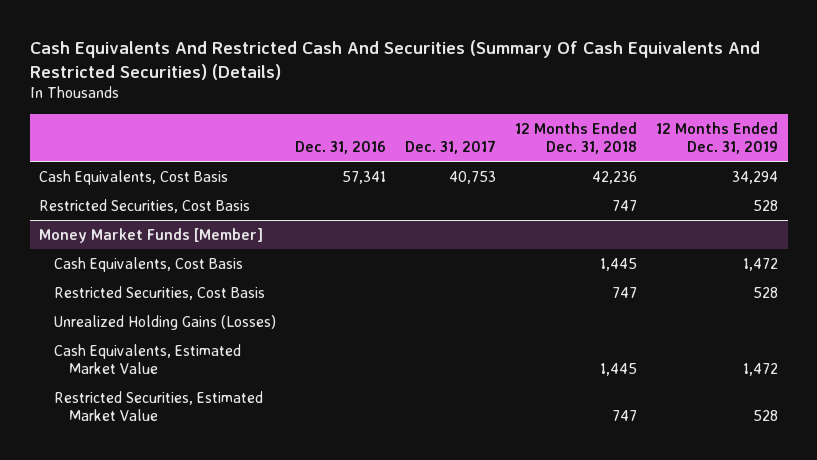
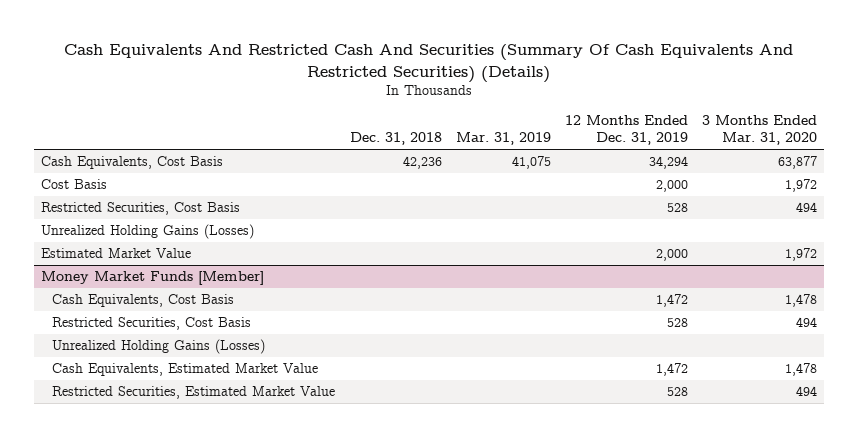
[295,140,387,154] Dec. 31, 2016 -> none
[405,139,497,154] Dec. 31, 2017 -> none
[515,121,638,154] 12 Months Ended Dec. 31, 2018 -> none
none -> [349,132,442,146] Dec. 31, 2018
none -> [455,132,551,146] Mar. 31, 2019
none -> [701,115,817,146] 3 Months Ended Mar. 31, 2020
none -> [41,179,108,190] Cost Basis
none -> [41,224,255,240] Unrealized Holding Gains (Losses)
none -> [41,248,192,259] Estimated Market Value

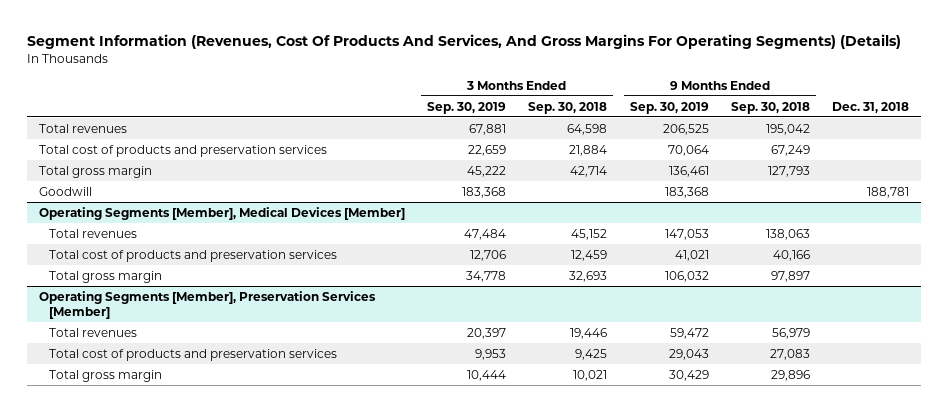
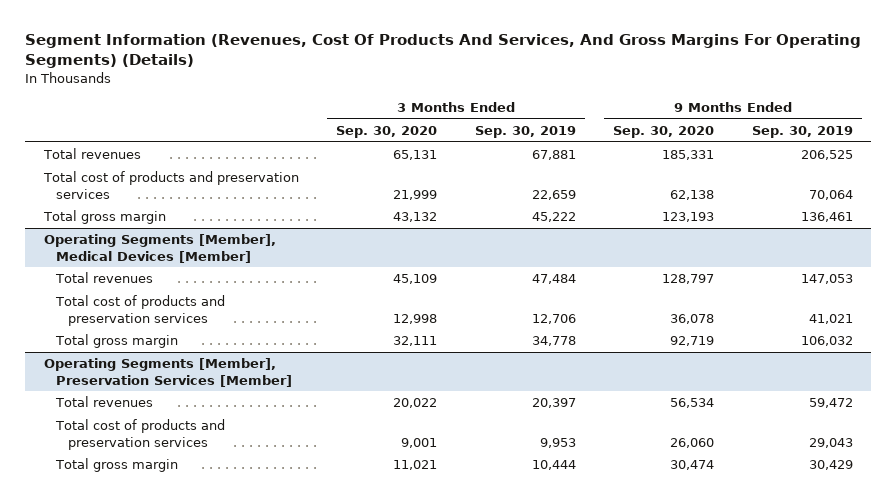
[528,101,608,114] Sep. 30, 2018 -> none
[730,101,810,114] Sep. 30, 2018 -> none
[832,101,910,113] Dec. 31, 2018 -> none
none -> [336,126,438,139] Sep. 30, 2020
none -> [613,126,715,139] Sep. 30, 2020
[38,186,92,196] Goodwill -> none

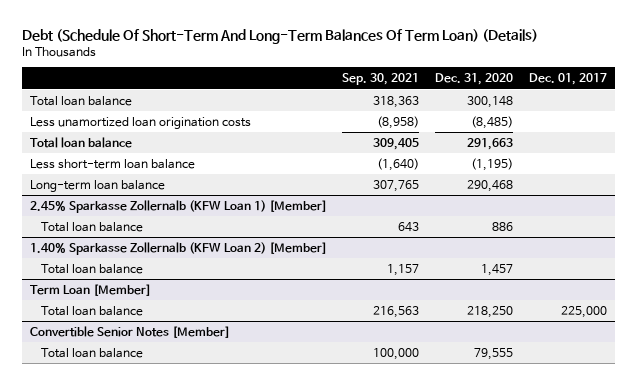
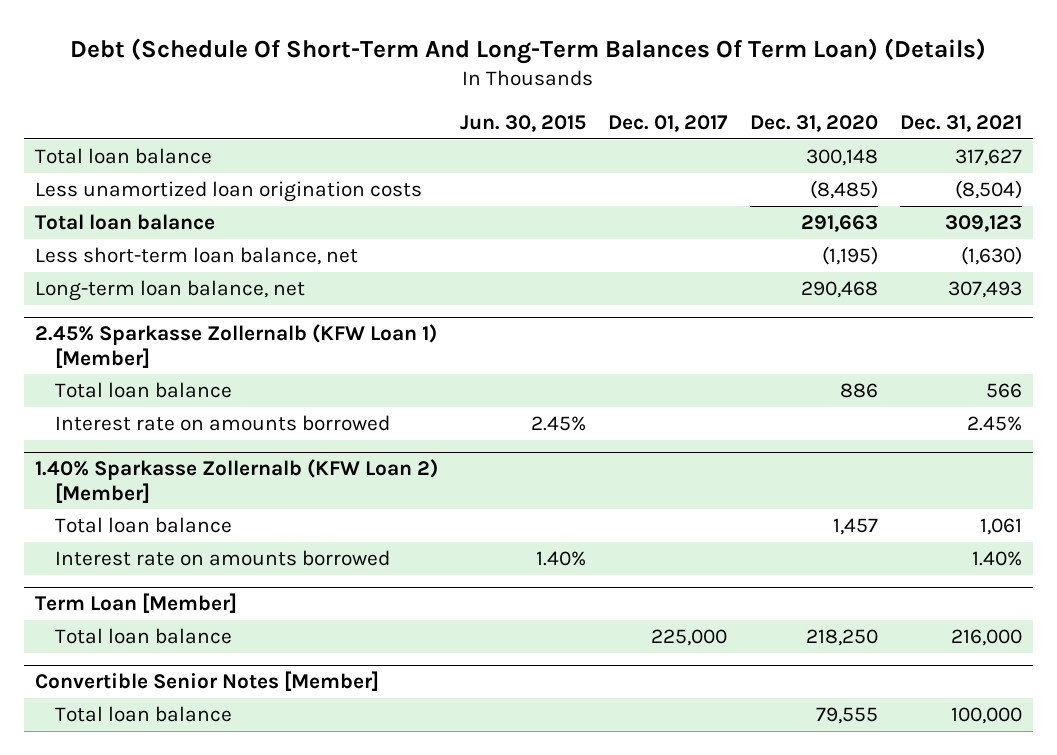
[342,73,420,86] Sep. 30, 2021 -> none
none -> [460,115,587,133] Jun. 30, 2015
none -> [899,115,1022,133] Dec. 31, 2021
[29,158,195,169] Less short-term loan balance -> [34,246,358,265] Less short-term loan balance, net
[29,179,165,192] Long-term loan balance -> [34,279,305,301] Long-term loan balance, net
none -> [54,414,390,431] Interest rate on amounts borrowed
none -> [54,549,390,566] Interest rate on amounts borrowed

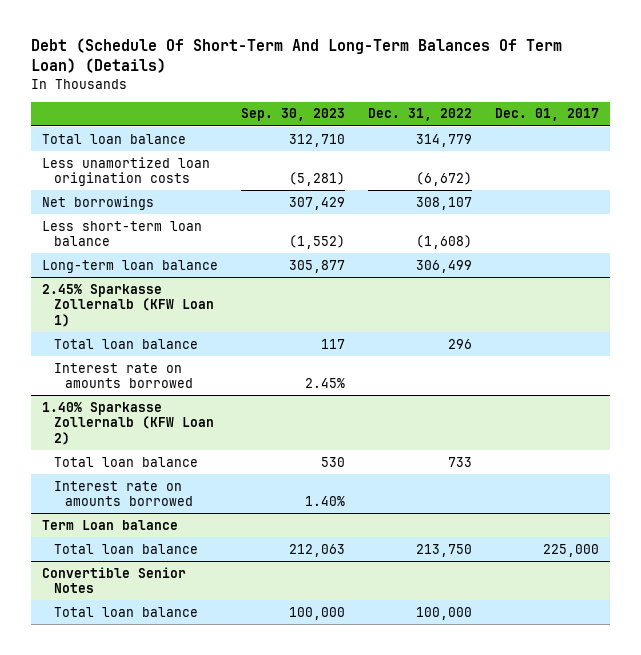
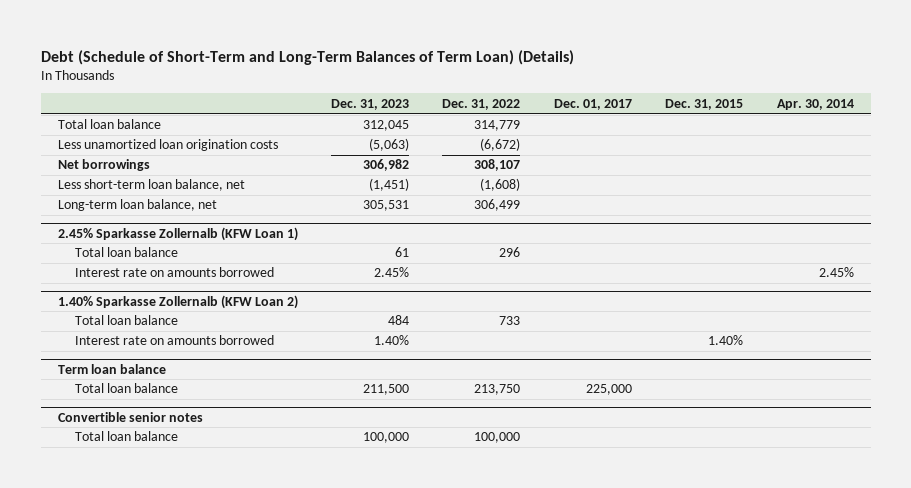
[30,38,562,74] Debt (Schedule Of Short-Term And Long-Term Balances Of Term Loan) (Details) -> [40,49,574,65] Debt (Schedule of Short-Term and Long-Term Balances of Term Loan) (Details)
[241,108,346,122] Sep. 30, 2023 -> none
none -> [330,98,409,110] Dec. 31, 2023
none -> [665,98,744,110] Dec. 31, 2015
none -> [776,98,854,110] Apr. 30, 2014
[42,220,203,247] Less short-term loan balance -> [57,179,245,192] Less short-term loan balance, net
[42,259,219,273] Long-term loan balance -> [57,199,217,212] Long-term loan balance, net
[42,519,179,530] Term Loan balance -> [57,363,166,374] Term loan balance
[42,566,187,594] Convertible Senior Notes -> [57,411,203,422] Convertible senior notes

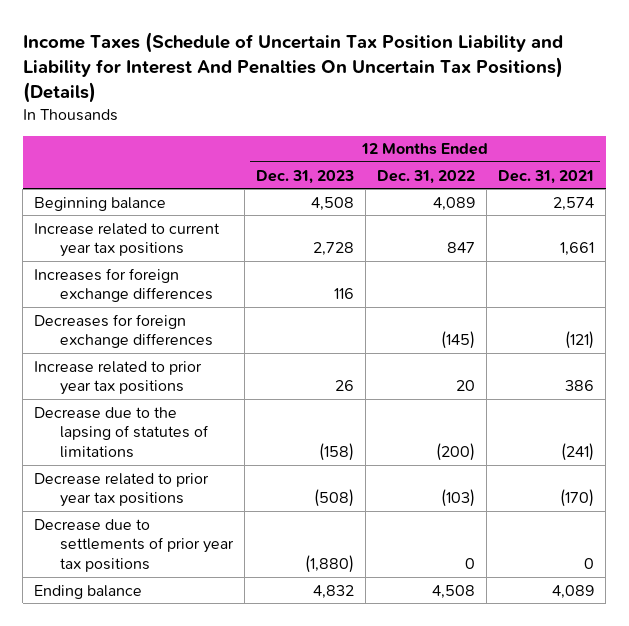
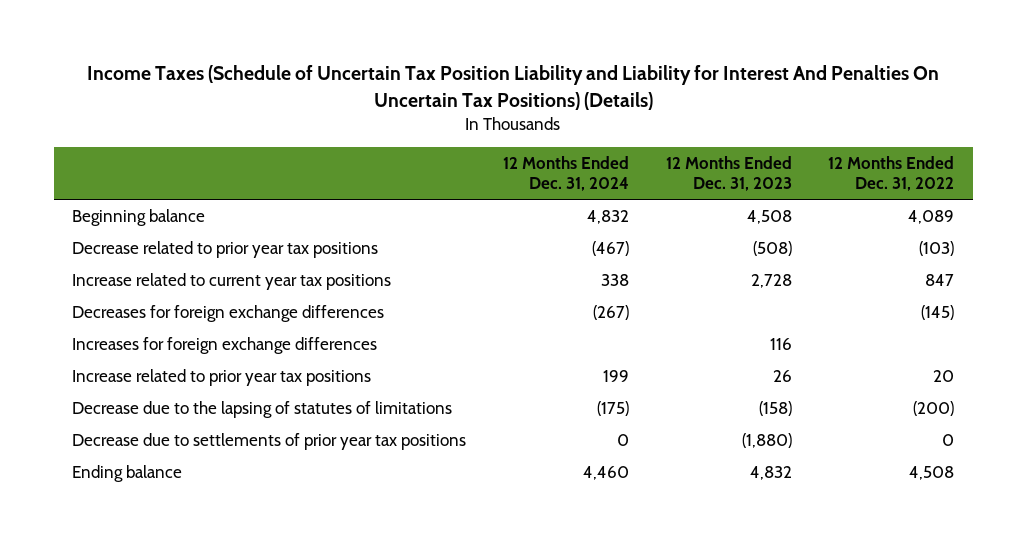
[498,169,595,184] Dec. 31, 2021 -> none
none -> [502,155,629,192] 12 Months Ended Dec. 31, 2024
[34,472,210,508] Decrease related to prior year tax positions -> [72,241,379,259] Decrease related to prior year tax positions
[34,267,213,303] Increases for foreign exchange differences -> [72,337,378,355] Increases for foreign exchange differences

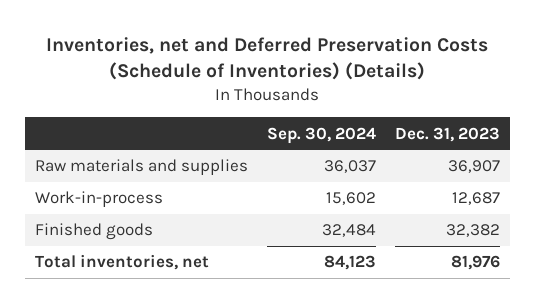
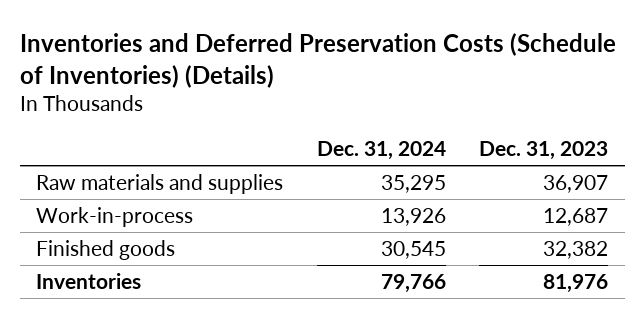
[46,37,489,81] Inventories, net and Deferred Preservation Costs (Schedule of Inventories) (Details) -> [19,32,616,88] Inventories and Deferred Preservation Costs (Schedule of Inventories) (Details)
[266,126,376,144] Sep. 30, 2024 -> none
none -> [316,141,446,161] Dec. 31, 2024
[34,254,209,271] Total inventories, net -> [36,273,142,290] Inventories

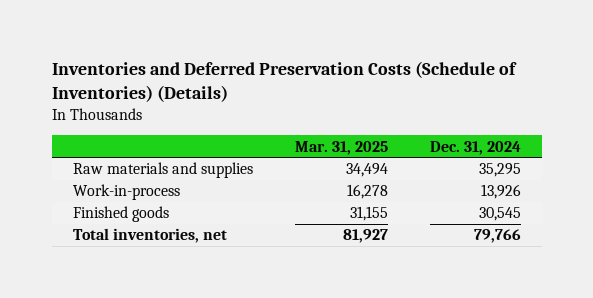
[478,141,608,161] Dec. 31, 2023 -> none
none -> [294,140,388,155] Mar. 31, 2025
[36,273,142,290] Inventories -> [72,228,227,244] Total inventories, net

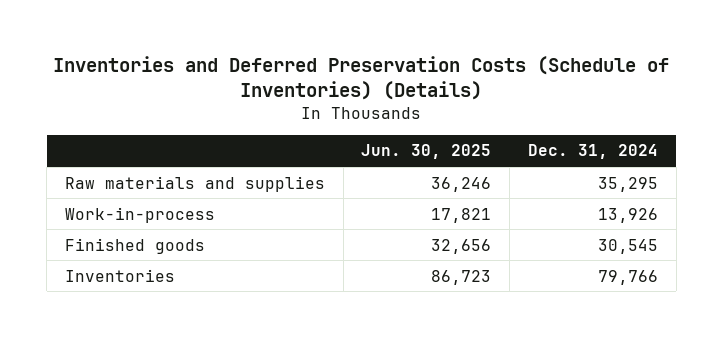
[294,140,388,155] Mar. 31, 2025 -> none
none -> [361,144,492,160] Jun. 30, 2025
[72,228,227,244] Total inventories, net -> [64,268,175,282] Inventories

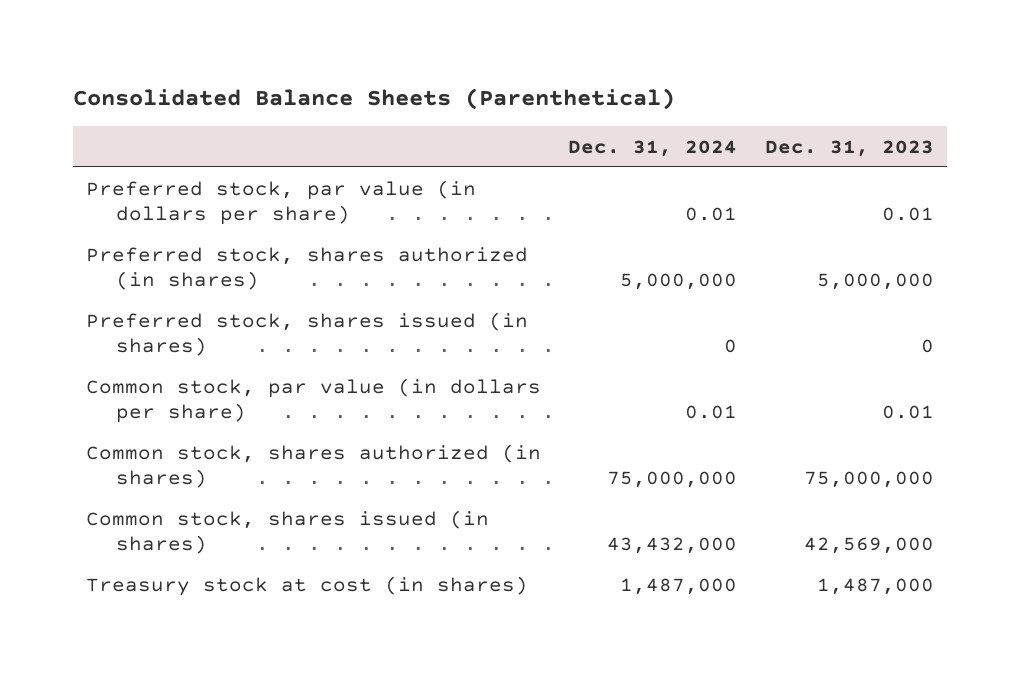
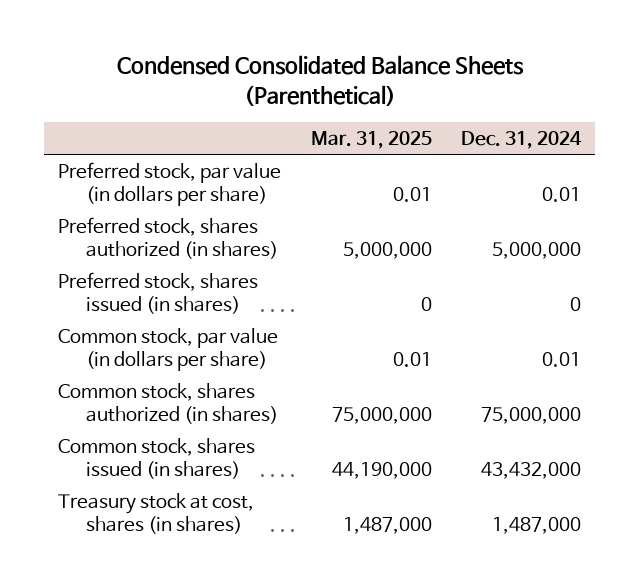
[72,88,675,111] Consolidated Balance Sheets (Parenthetical) -> [116,55,524,106] Condensed Consolidated Balance Sheets (Parenthetical)
[764,139,934,157] Dec. 31, 2023 -> none
none -> [310,130,432,149] Mar. 31, 2025
[86,575,529,596] Treasury stock at cost (in shares) -> [58,493,255,534] Treasury stock at cost, shares (in shares)

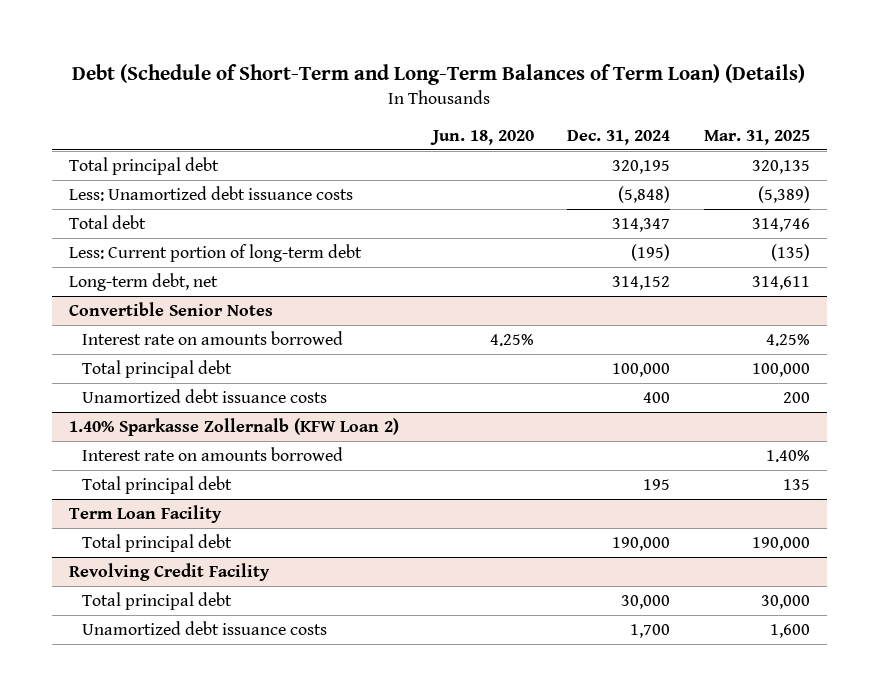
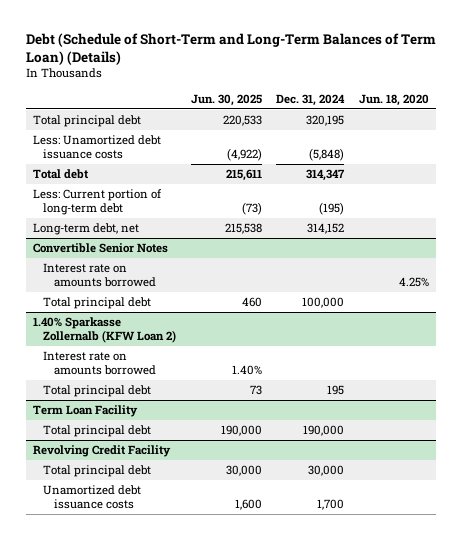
[703,130,810,146] Mar. 31, 2025 -> none
none -> [190,93,262,106] Jun. 30, 2025
[82,388,328,403] Unamortized debt issuance costs -> none

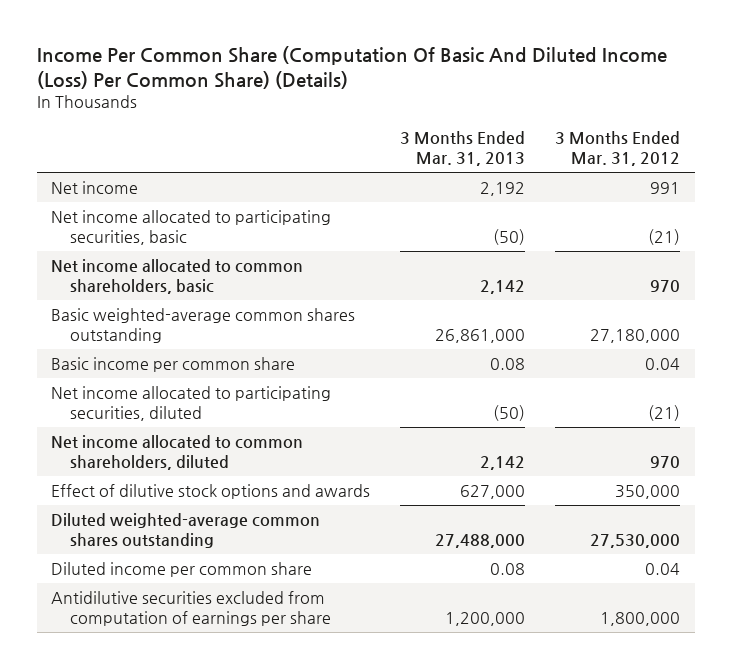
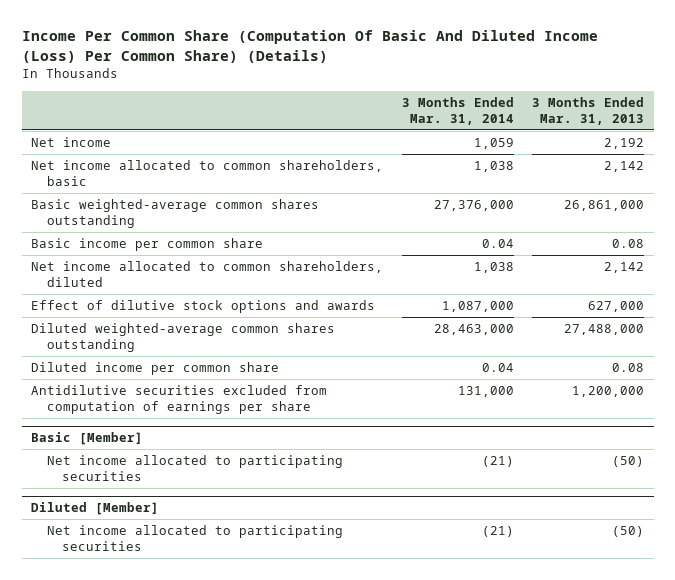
[554,131,680,167] 3 Months Ended Mar. 31, 2012 -> none
none -> [401,96,514,126] 3 Months Ended Mar. 31, 2014
[51,210,332,245] Net income allocated to participating securities, basic -> none
[51,386,332,421] Net income allocated to participating securities, diluted -> none
none -> [30,432,143,446] Basic [Member]
none -> [46,454,343,482] Net income allocated to participating securities
none -> [30,502,159,516] Diluted [Member]
none -> [46,524,343,552] Net income allocated to participating securities

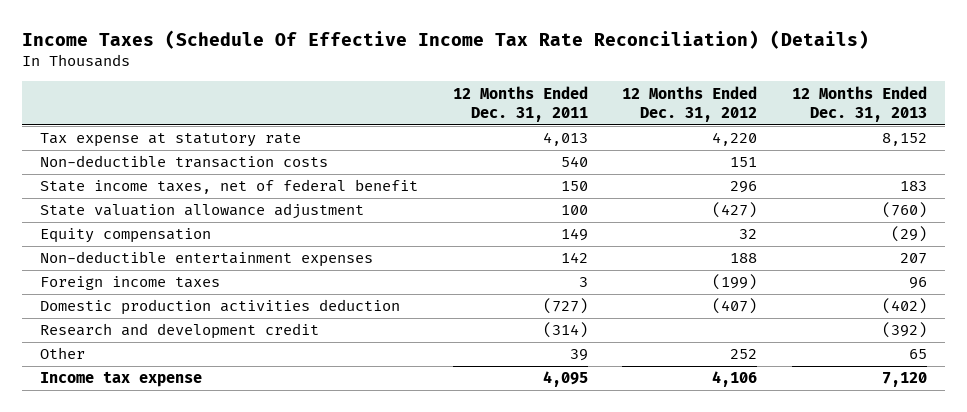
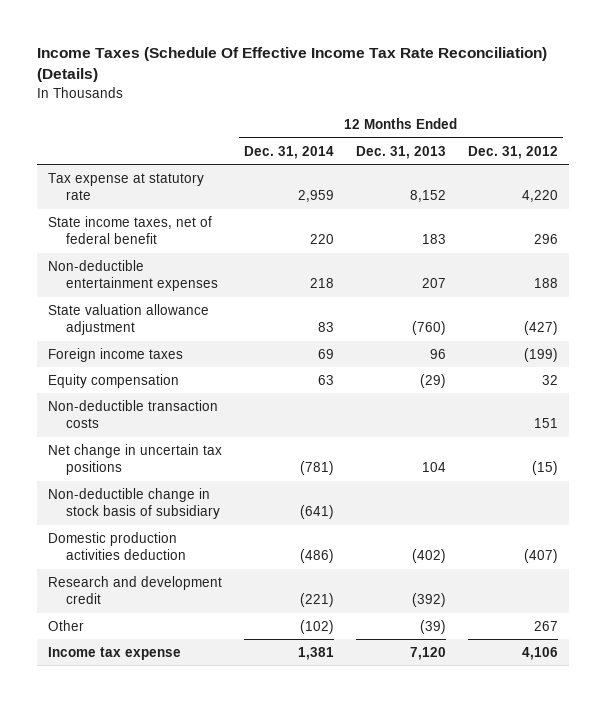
[452,85,588,122] 12 Months Ended Dec. 31, 2011 -> none
none -> [244,145,335,159] Dec. 31, 2014
[39,203,364,220] State valuation allowance adjustment -> [48,303,210,336] State valuation allowance adjustment
[39,228,211,244] Equity compensation -> [48,373,180,388] Equity compensation
[39,155,328,169] Non-deductible transaction costs -> [48,399,219,429] Non-deductible transaction costs
none -> [48,443,223,476] Net change in uncertain tax positions
none -> [48,487,220,520] Non-deductible change in stock basis of subsidiary
[730,349,758,360] 252 -> [533,620,558,631] 267
[909,349,928,360] 65 -> [420,619,447,634] (39)

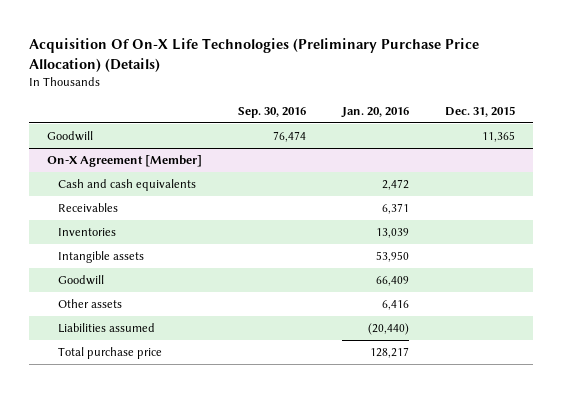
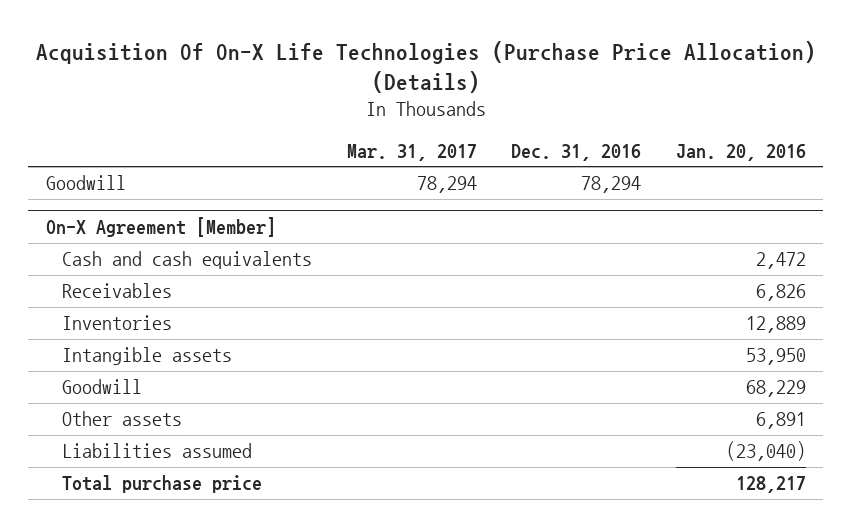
[29,38,480,72] Acquisition Of On-X Life Technologies (Preliminary Purchase Price Allocation) (Details) -> [35,40,816,93] Acquisition Of On-X Life Technologies (Purchase Price Allocation) (Details)
[238,106,307,118] Sep. 30, 2016 -> none
[445,105,516,117] Dec. 31, 2015 -> none
none -> [346,143,477,161] Mar. 31, 2017
none -> [511,143,642,161] Dec. 31, 2016
[382,203,410,215] 6,371 -> [755,284,806,302] 6,826
[376,228,410,239] 13,039 -> [745,316,806,334] 12,889
[376,276,410,287] 66,409 -> [745,380,806,398] 68,229
[382,300,410,311] 6,416 -> [755,412,806,430] 6,891
[368,323,410,336] (20,440) -> [725,441,806,462] (23,040)

